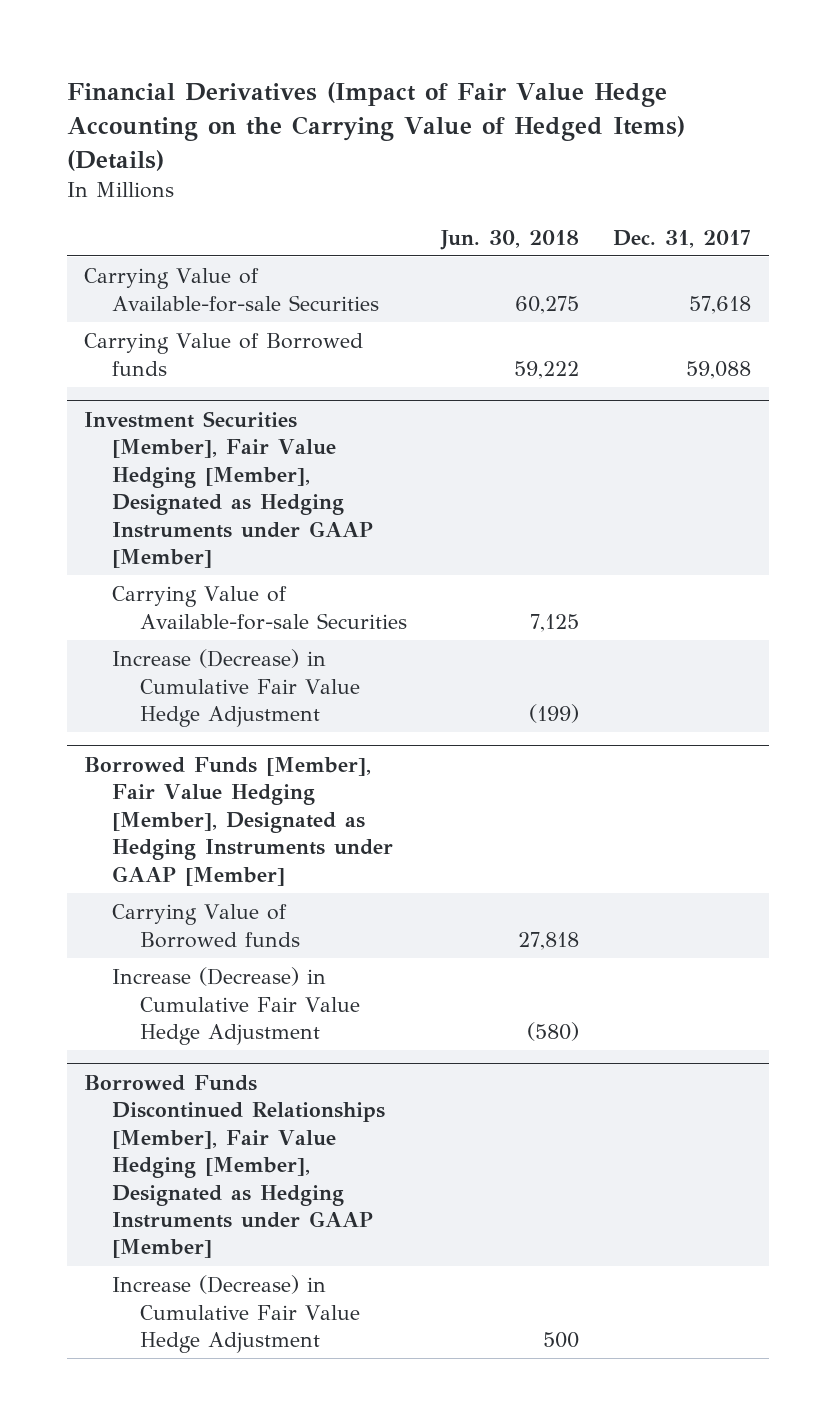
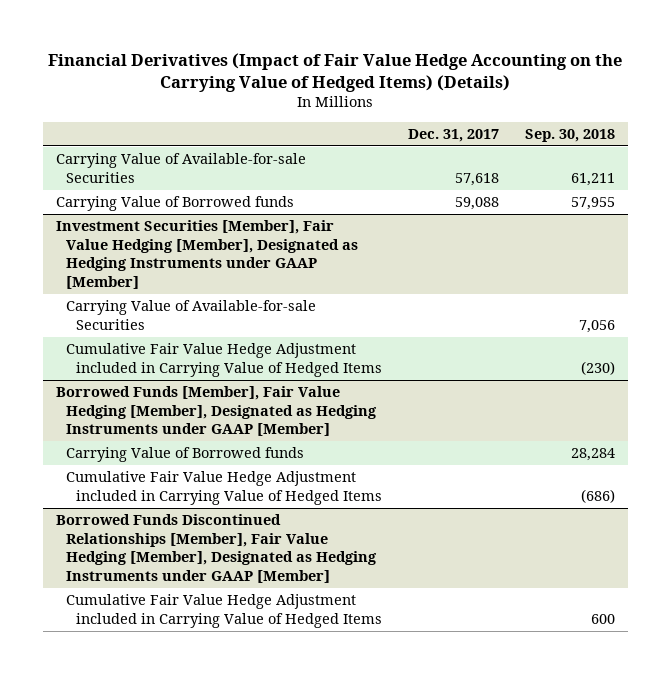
[440,229,580,250] Jun. 30, 2018 -> none
none -> [524,129,615,143] Sep. 30, 2018
[111,649,360,728] Increase (Decrease) in Cumulative Fair Value Hedge Adjustment -> [66,343,383,377] Cumulative Fair Value Hedge Adjustment included in Carrying Value of Hedged Items
[111,967,360,1046] Increase (Decrease) in Cumulative Fair Value Hedge Adjustment -> [66,471,383,505] Cumulative Fair Value Hedge Adjustment included in Carrying Value of Hedged Items
[111,1275,360,1354] Increase (Decrease) in Cumulative Fair Value Hedge Adjustment -> [66,594,383,628] Cumulative Fair Value Hedge Adjustment included in Carrying Value of Hedged Items

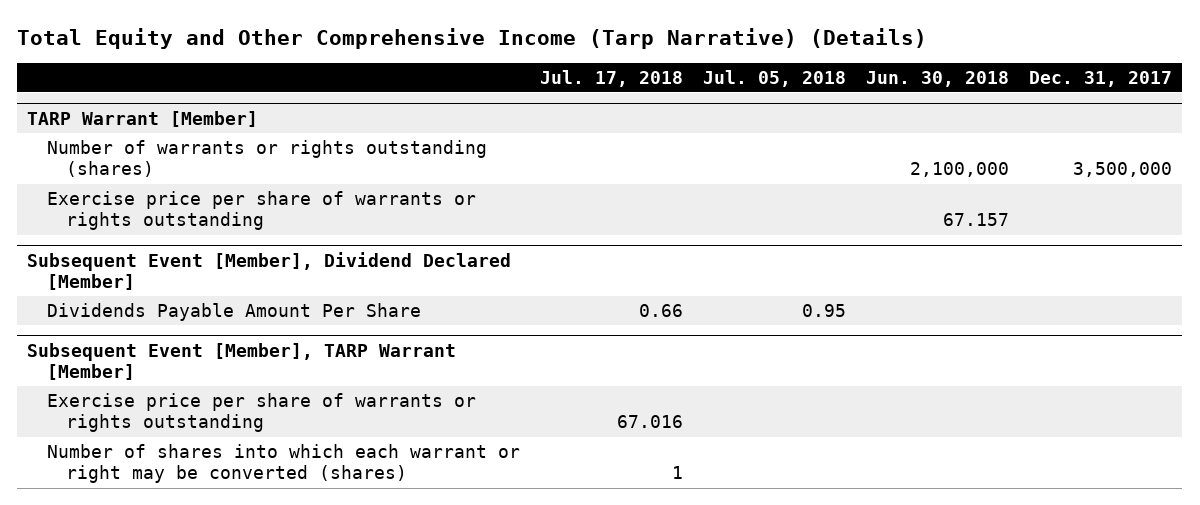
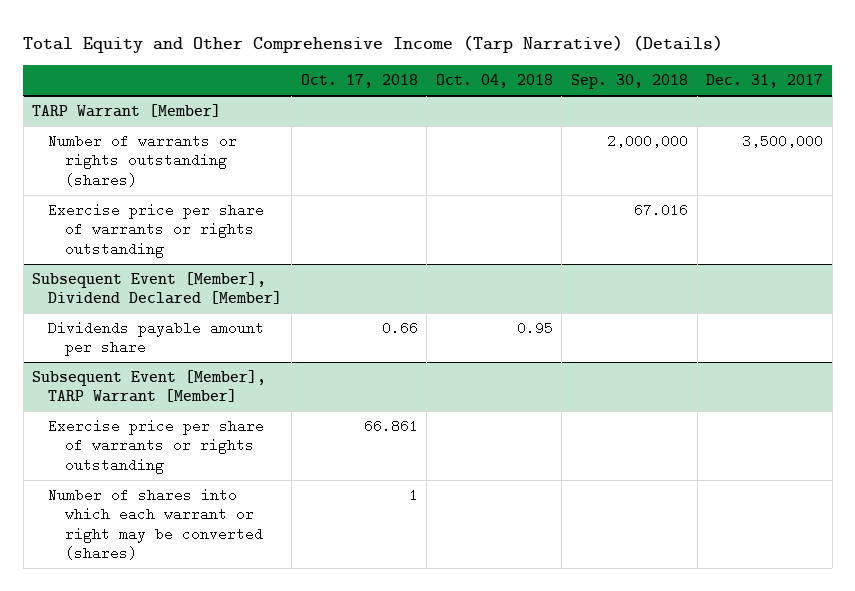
[539,69,683,87] Jul. 17, 2018 -> none
[702,69,846,87] Jul. 05, 2018 -> none
[866,70,1010,87] Jun. 30, 2018 -> none
none -> [300,74,418,89] Oct. 17, 2018
none -> [435,74,553,89] Oct. 04, 2018
none -> [570,74,688,90] Sep. 30, 2018
[46,303,421,322] Dividends Payable Amount Per Share -> [48,321,265,357] Dividends payable amount per share

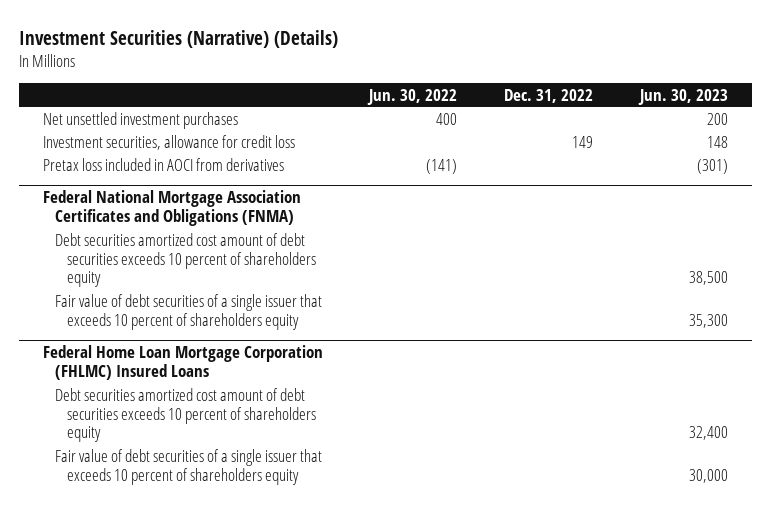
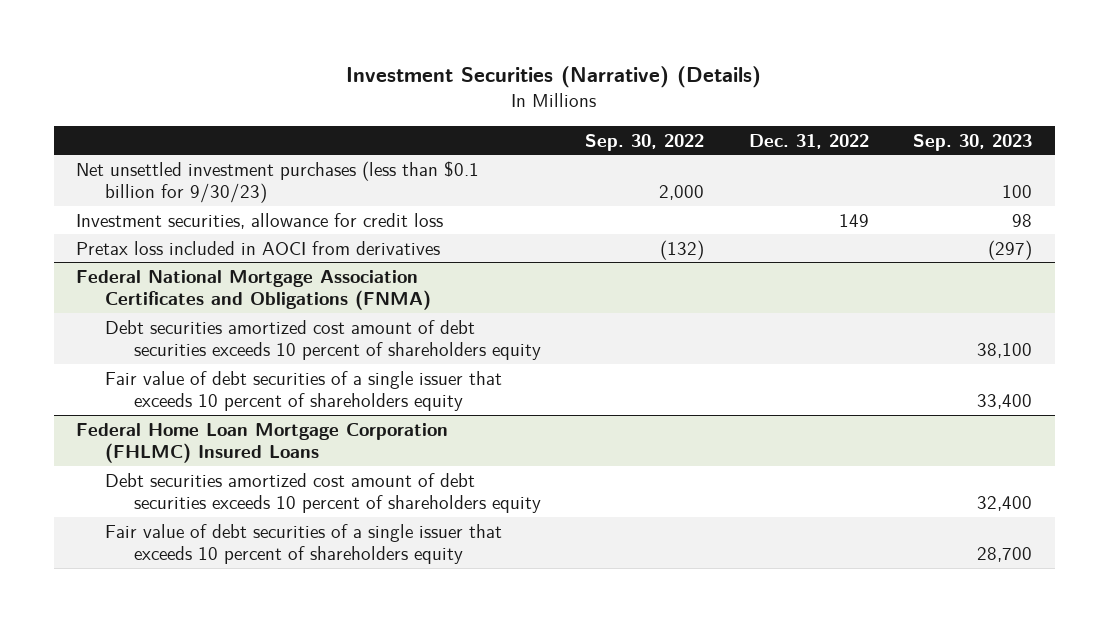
[367,88,458,105] Jun. 30, 2022 -> none
[638,88,729,105] Jun. 30, 2023 -> none
none -> [585,133,705,151] Sep. 30, 2022
none -> [913,133,1033,151] Sep. 30, 2023
[42,111,238,129] Net unsettled investment purchases -> [76,160,480,204] Net unsettled investment purchases (less than $0.1 billion for 9/30/23)

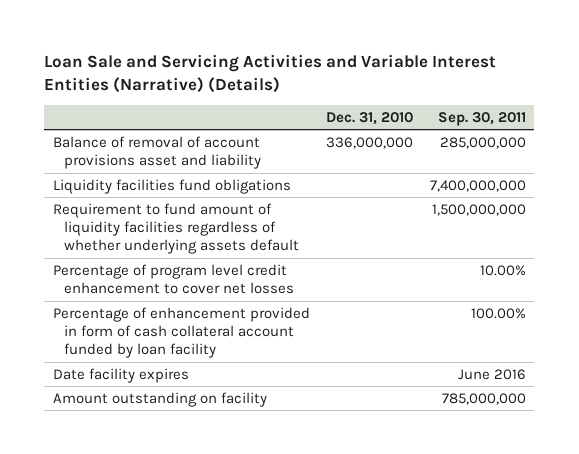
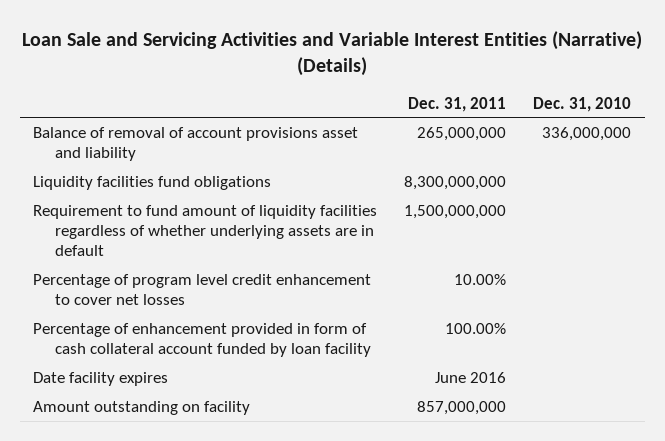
[438,112,527,127] Sep. 30, 2011 -> none
none -> [408,96,507,112] Dec. 31, 2011
[52,202,300,255] Requirement to fund amount of liquidity facilities regardless of whether underlying assets default -> [33,204,378,257] Requirement to fund amount of liquidity facilities regardless of whether underlying assets are in default

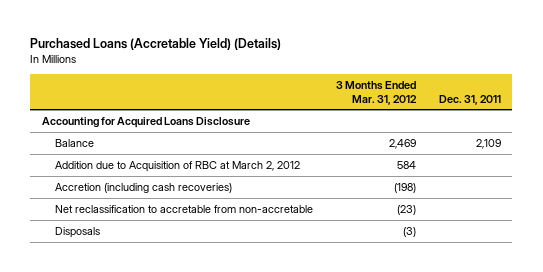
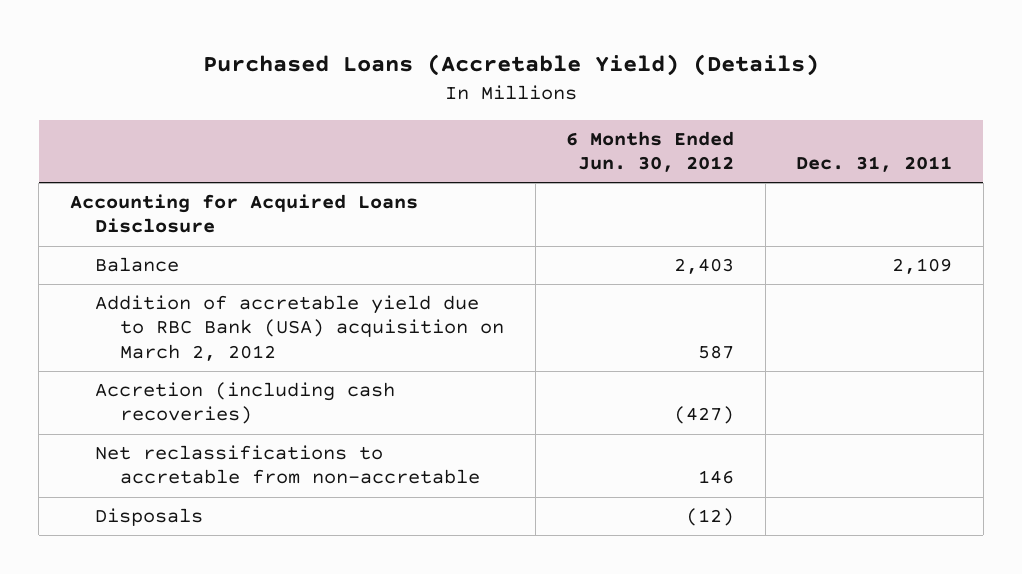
[336,80,418,105] 3 Months Ended Mar. 31, 2012 -> none
none -> [566,130,735,173] 6 Months Ended Jun. 30, 2012
[55,161,301,173] Addition due to Acquisition of RBC at March 2, 2012 -> [95,295,505,361] Addition of accretable yield due to RBC Bank (USA) acquisition on March 2, 2012
[55,205,314,214] Net reclassification to accretable from non-accretable -> [95,445,481,485] Net reclassifications to accretable from non-accretable

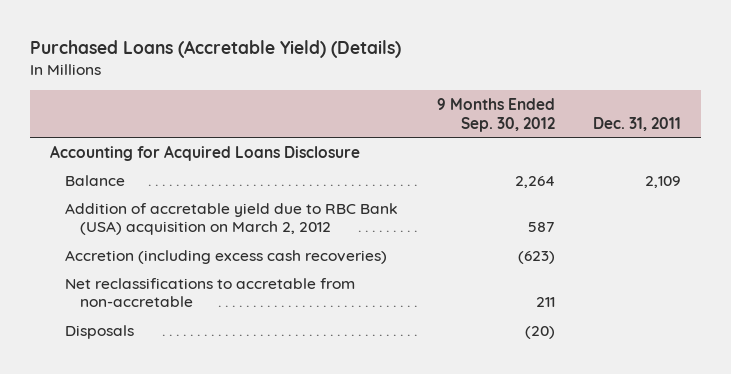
[566,130,735,173] 6 Months Ended Jun. 30, 2012 -> none
none -> [436,97,555,132] 9 Months Ended Sep. 30, 2012
[95,382,396,425] Accretion (including cash recoveries) -> [64,249,387,264] Accretion (including excess cash recoveries)

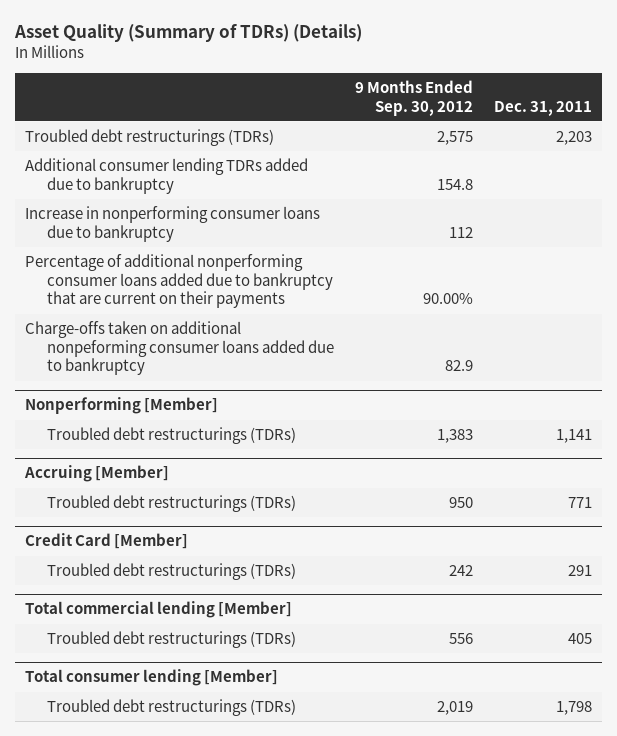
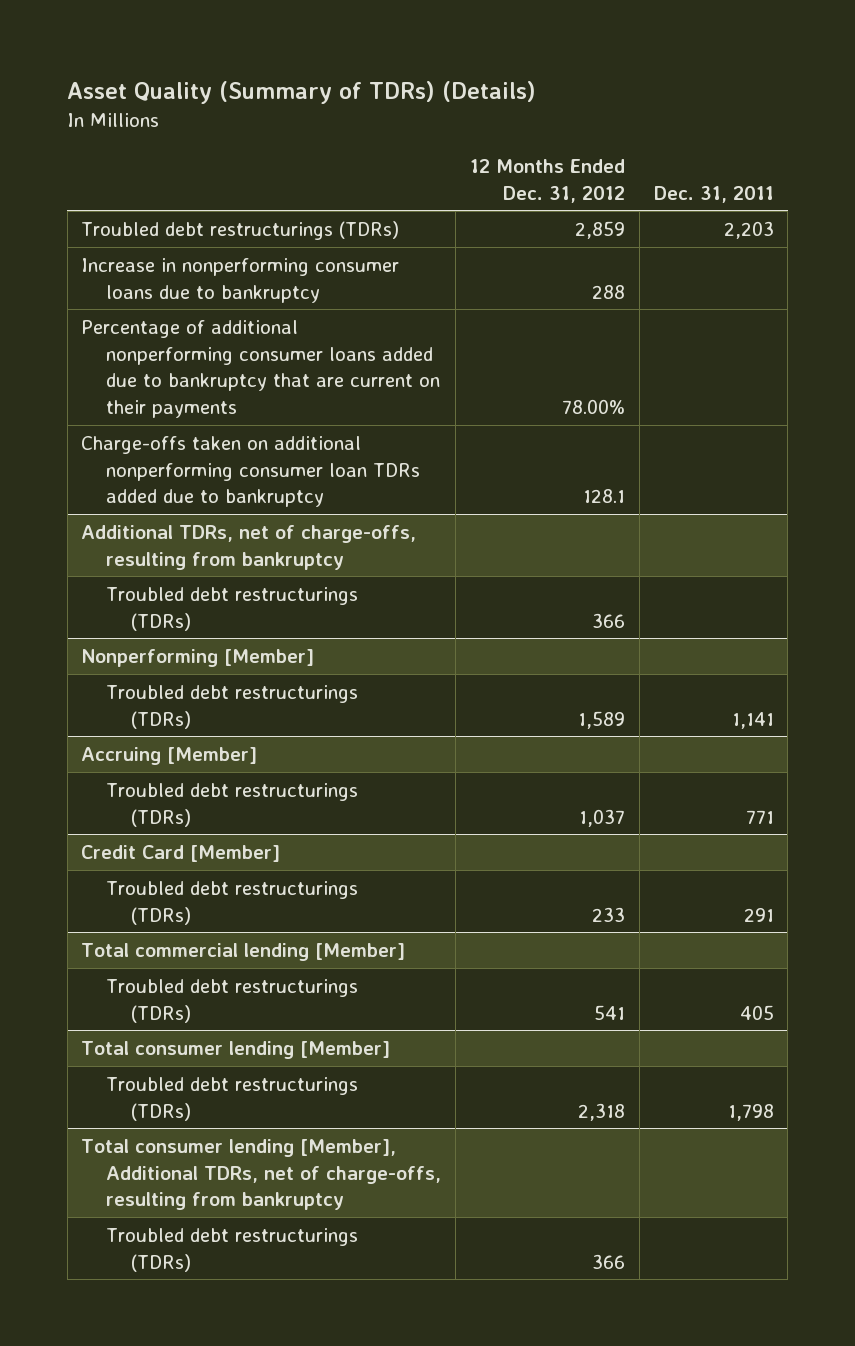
[354,79,473,116] 9 Months Ended Sep. 30, 2012 -> none
none -> [469,158,625,203] 12 Months Ended Dec. 31, 2012
[25,158,309,194] Additional consumer lending TDRs added due to bankruptcy -> none
[25,321,335,376] Charge-offs taken on additional nonpeforming consumer loans added due to bankruptcy -> [81,435,421,508] Charge-offs taken on additional nonperforming consumer loan TDRs added due to bankruptcy
none -> [81,524,417,570] Additional TDRs, net of charge-offs, resulting from bankruptcy
none -> [106,586,359,631] Troubled debt restructurings (TDRs)
none -> [81,1138,442,1211] Total consumer lending [Member], Additional TDRs, net of charge-offs, resulting from bankruptcy
none -> [106,1227,359,1272] Troubled debt restructurings (TDRs)

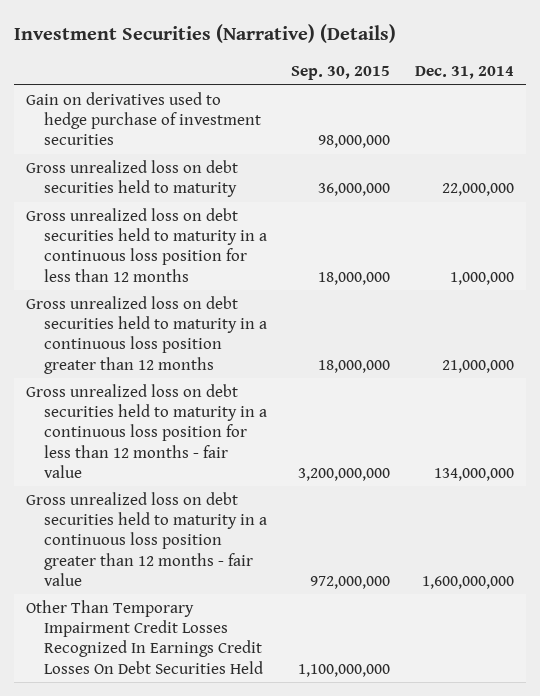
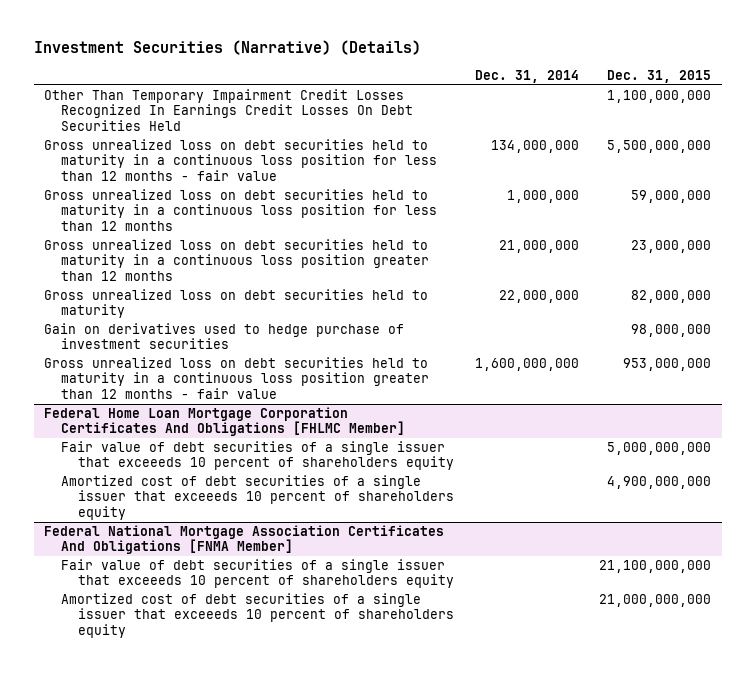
[291,66,391,81] Sep. 30, 2015 -> none
none -> [607,69,712,83] Dec. 31, 2015
[26,600,263,674] Other Than Temporary Impairment Credit Losses Recognized In Earnings Credit Losses On Debt Securities Held -> [43,89,414,131] Other Than Temporary Impairment Credit Losses Recognized In Earnings Credit Losses On Debt Securities Held
[26,384,267,478] Gross unrealized loss on debt securities held to maturity in a continuous loss position for less than 12 months - fair value -> [43,139,438,181] Gross unrealized loss on debt securities held to maturity in a continuous loss position for less than 12 months - fair value
[26,160,239,198] Gross unrealized loss on debt securities held to maturity -> [43,289,428,319] Gross unrealized loss on debt securities held to maturity
[26,92,261,146] Gain on derivatives used to hedge purchase of investment securities -> [43,323,404,350] Gain on derivatives used to hedge purchase of investment securities
none -> [43,407,406,437] Federal Home Loan Mortgage Corporation Certificates And Obligations [FHLMC Member]
none -> [61,441,455,471] Fair value of debt securities of a single issuer that exceeeds 10 percent of shareholders equity
none -> [61,475,455,520] Amortized cost of debt securities of a single issuer that exceeeds 10 percent of shareholders equity
none -> [43,525,444,555] Federal National Mortgage Association Certificates And Obligations [FNMA Member]
none -> [61,559,455,589] Fair value of debt securities of a single issuer that exceeeds 10 percent of shareholders equity
none -> [61,593,455,638] Amortized cost of debt securities of a single issuer that exceeeds 10 percent of shareholders equity

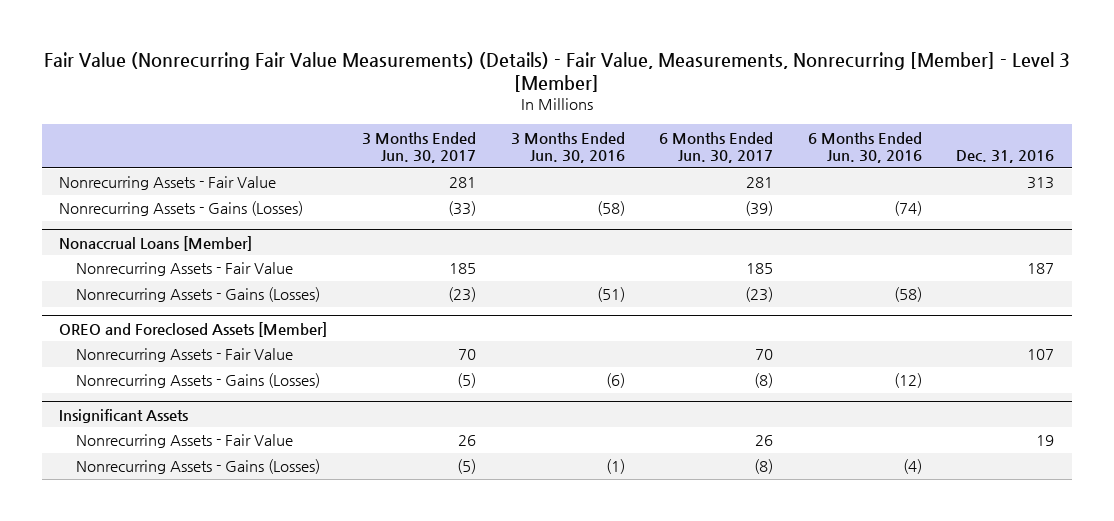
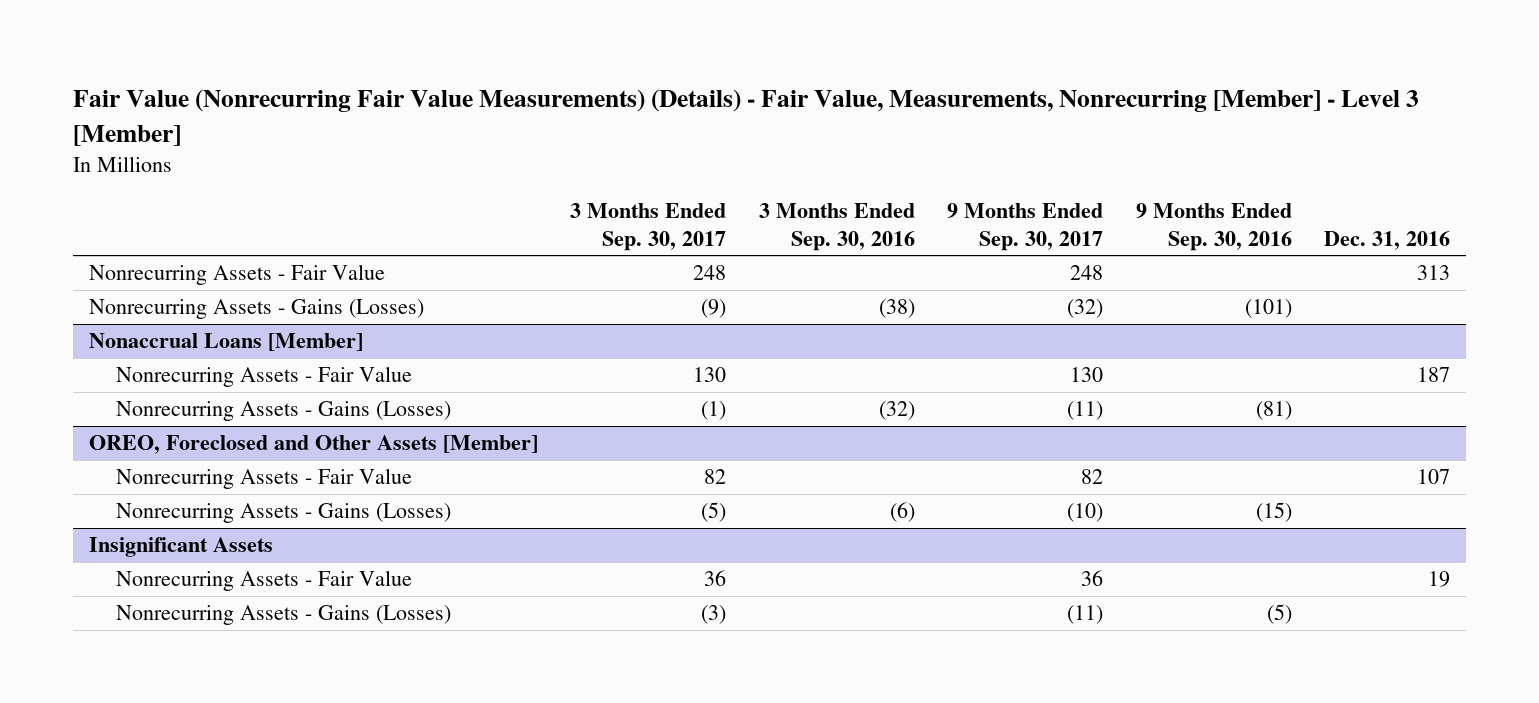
[362,131,477,164] 3 Months Ended Jun. 30, 2017 -> none
[510,131,625,164] 3 Months Ended Jun. 30, 2016 -> none
[659,131,774,164] 6 Months Ended Jun. 30, 2017 -> none
[807,131,922,164] 6 Months Ended Jun. 30, 2016 -> none
none -> [570,202,727,251] 3 Months Ended Sep. 30, 2017
none -> [758,202,915,251] 3 Months Ended Sep. 30, 2016
none -> [947,202,1104,251] 9 Months Ended Sep. 30, 2017
none -> [1135,202,1292,251] 9 Months Ended Sep. 30, 2016
[59,321,328,337] OREO and Foreclosed Assets [Member] -> [89,435,539,455] OREO, Foreclosed and Other Assets [Member]

